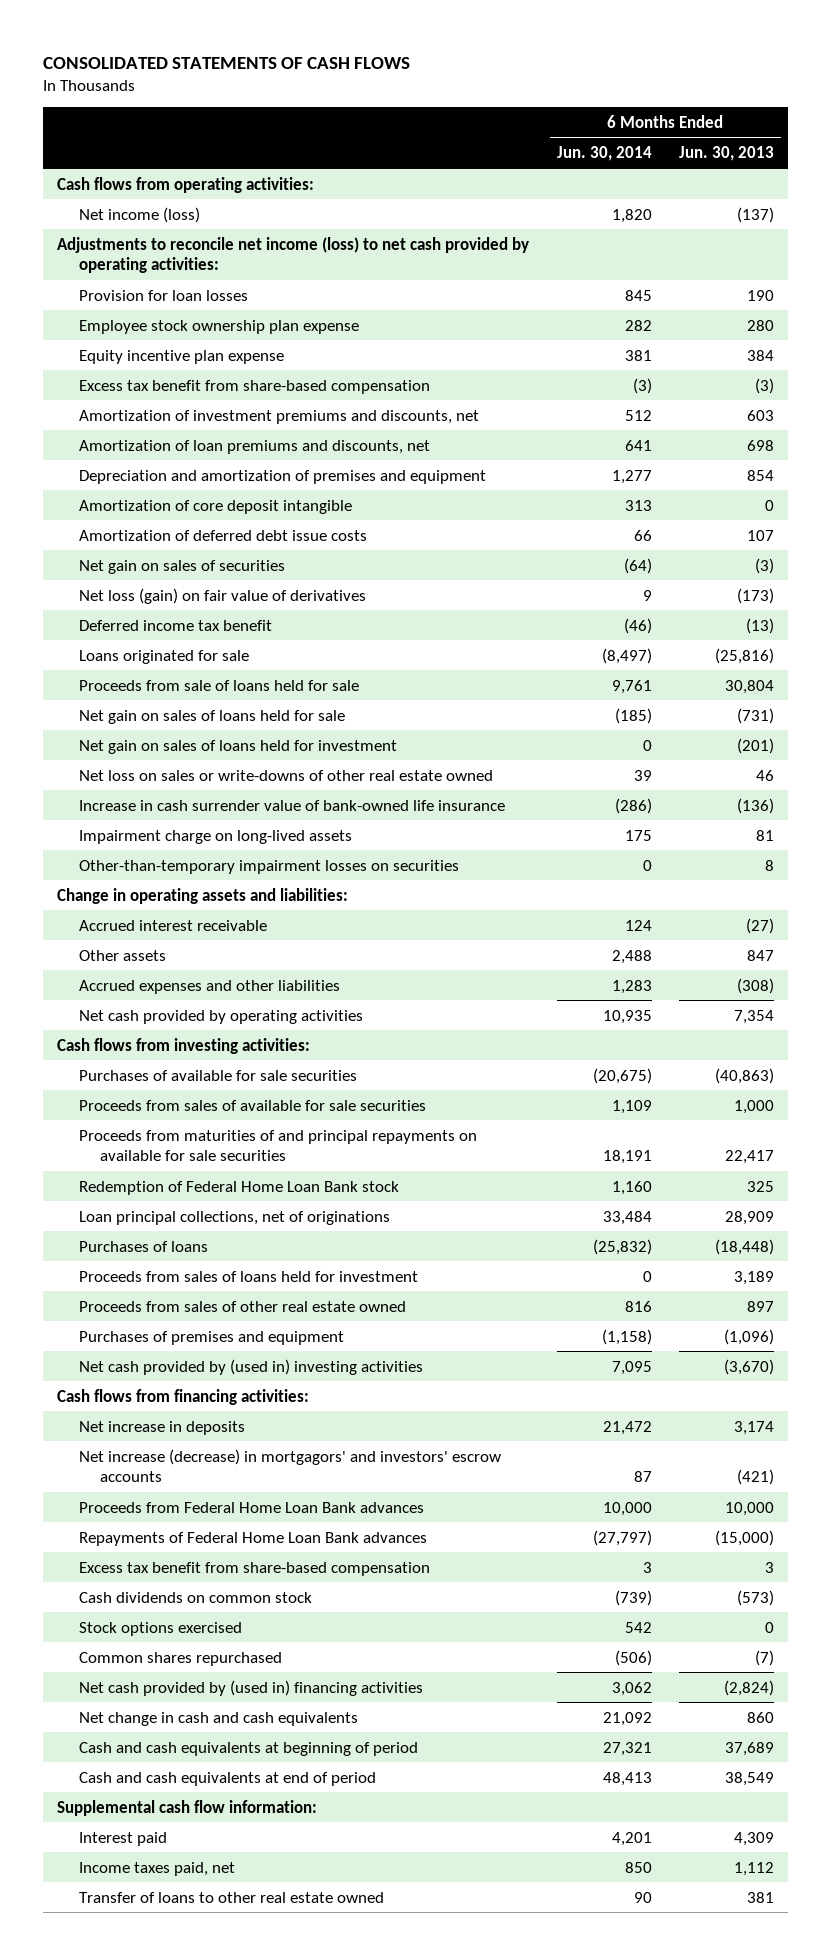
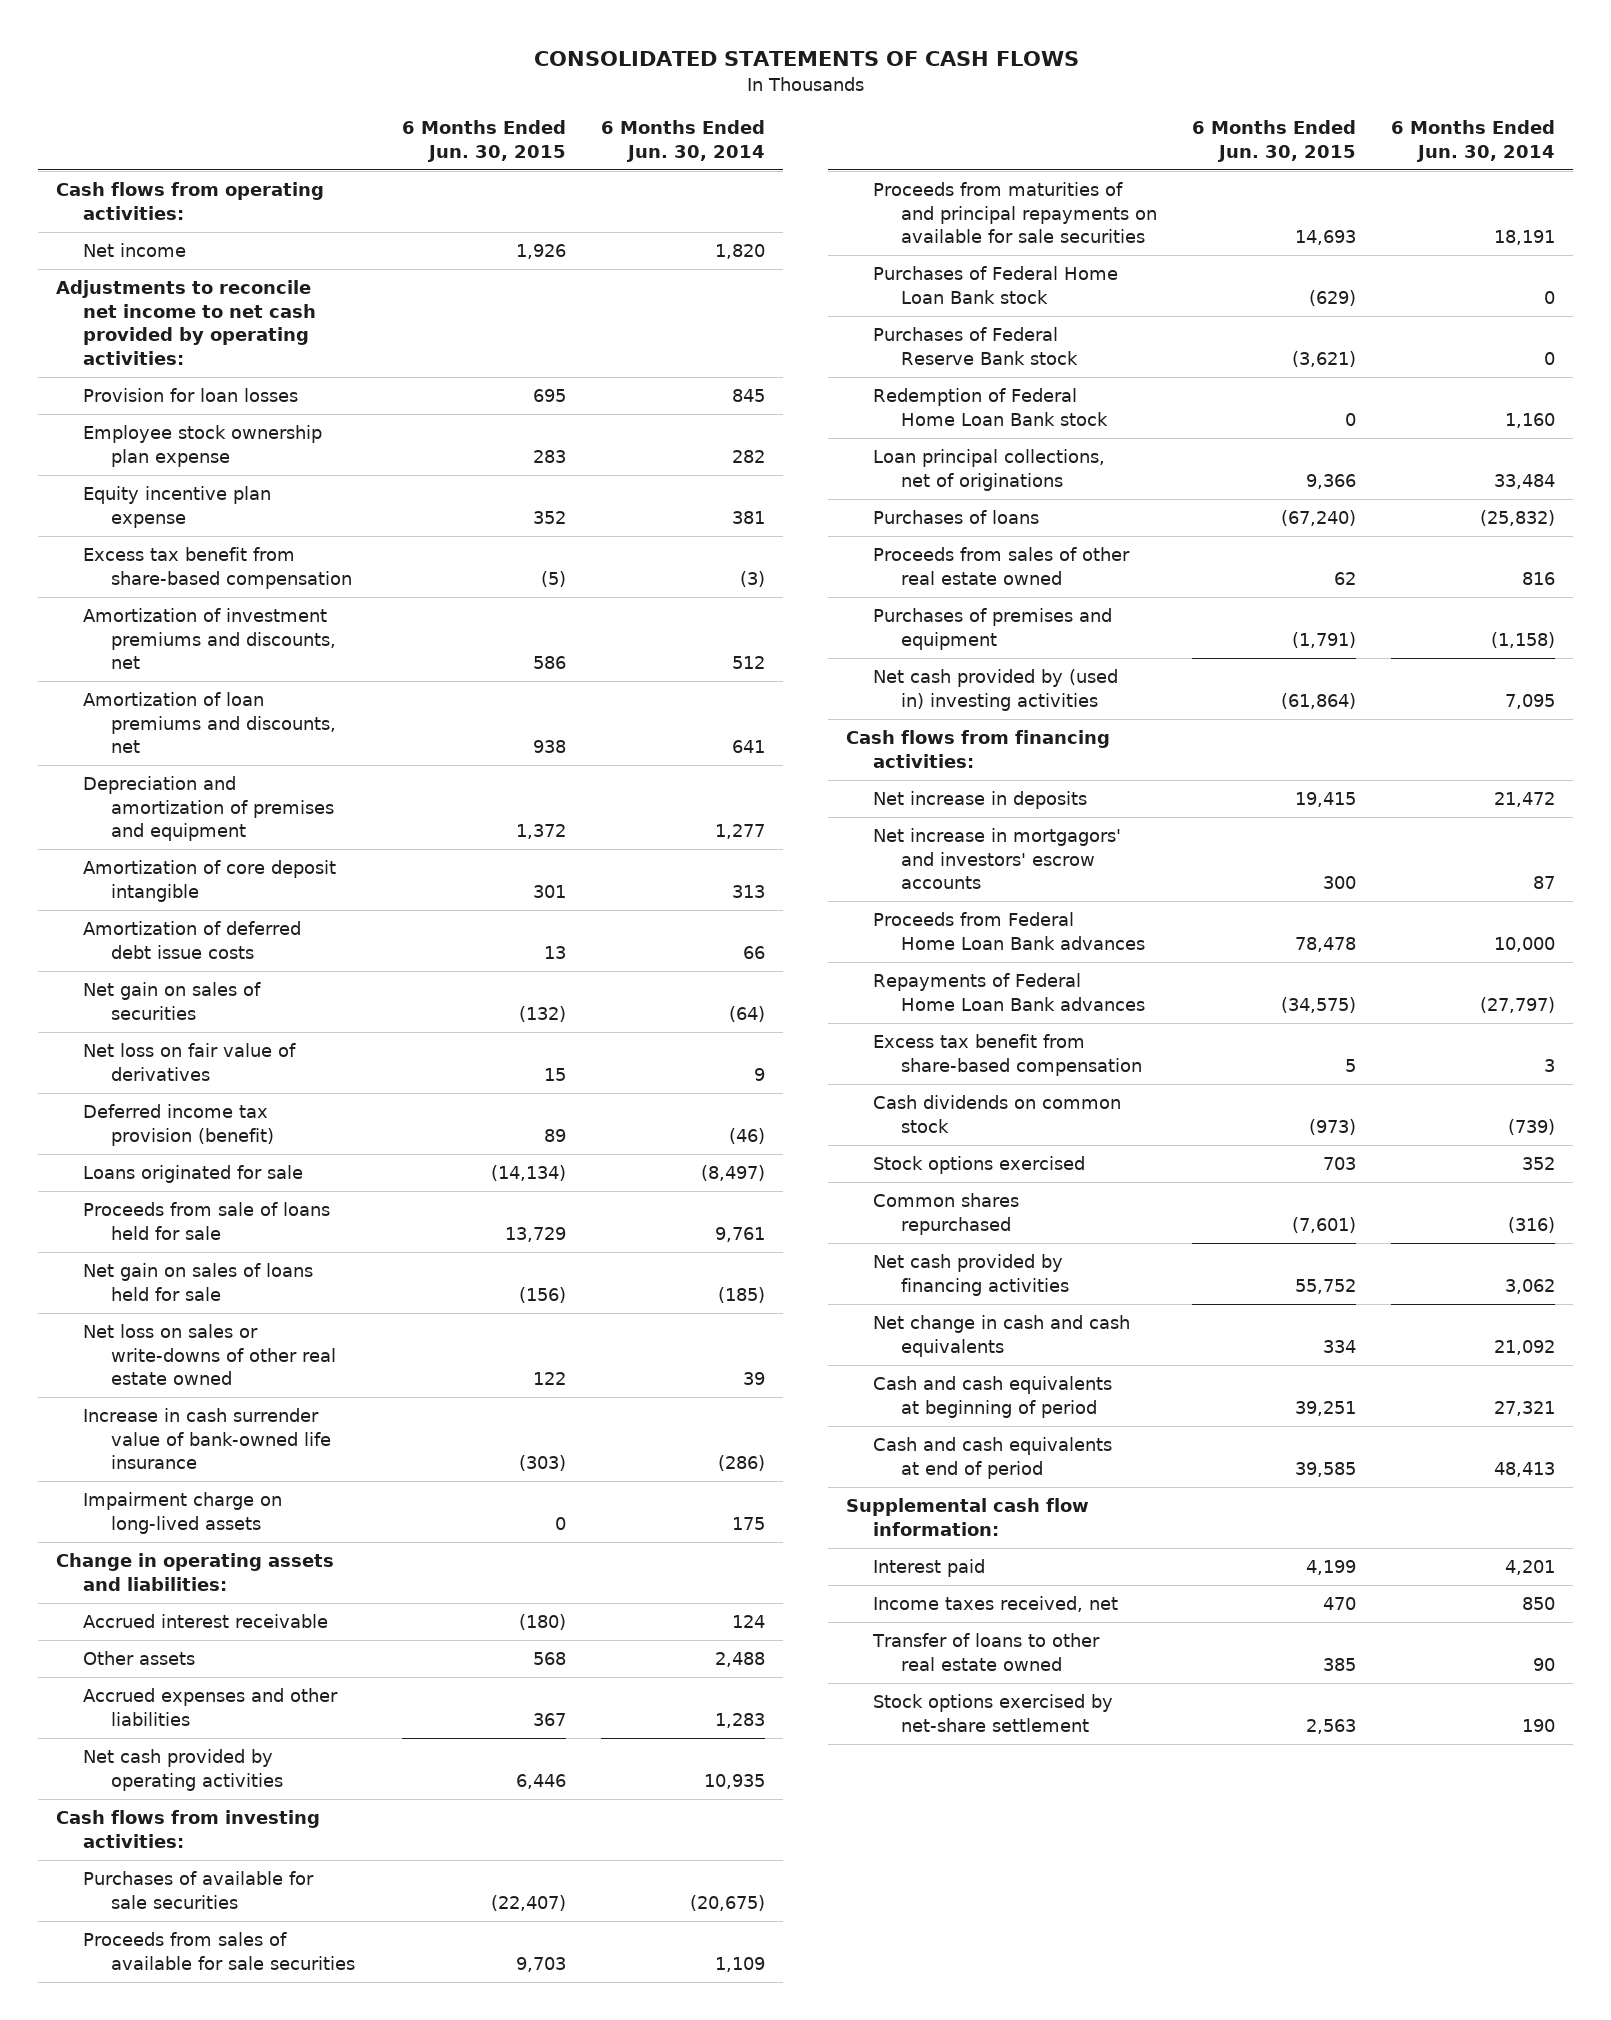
[679,146,775,162] Jun. 30, 2013 -> none
none -> [401,120,566,162] 6 Months Ended Jun. 30, 2015
[78,206,200,223] Net income (loss) -> [83,243,187,258] Net income
[57,236,530,273] Adjustments to reconcile net income (loss) to net cash provided by operating activities: -> [55,280,317,365] Adjustments to reconcile net income to net cash provided by operating activities:
[78,587,366,604] Net loss (gain) on fair value of derivatives -> [83,1043,297,1081] Net loss on fair value of derivatives
[78,619,272,631] Deferred income tax benefit -> [83,1104,274,1146] Deferred income tax provision (benefit)
[78,739,397,754] Net gain on sales of loans held for investment -> none
[78,859,459,874] Other-than-temporary impairment losses on securities -> none
none -> [873,266,1119,304] Purchases of Federal Home Loan Bank stock
none -> [873,327,1078,365] Purchases of Federal Reserve Bank stock
[78,1270,418,1282] Proceeds from sales of loans held for investment -> none
[78,1448,501,1482] Net increase (decrease) in mortgagors' and investors' escrow accounts -> [873,828,1122,890] Net increase in mortgagors' and investors' escrow accounts
[624,1621,652,1633] 542 -> [1522,1157,1556,1171] 352
[614,1649,652,1666] (506) -> [1508,1216,1556,1233] (316)
[78,1679,423,1696] Net cash provided by (used in) financing activities -> [873,1254,1069,1296] Net cash provided by financing activities
[78,1861,235,1876] Income taxes paid, net -> [873,1596,1119,1613] Income taxes received, net
none -> [873,1694,1114,1732] Stock options exercised by net-share settlement

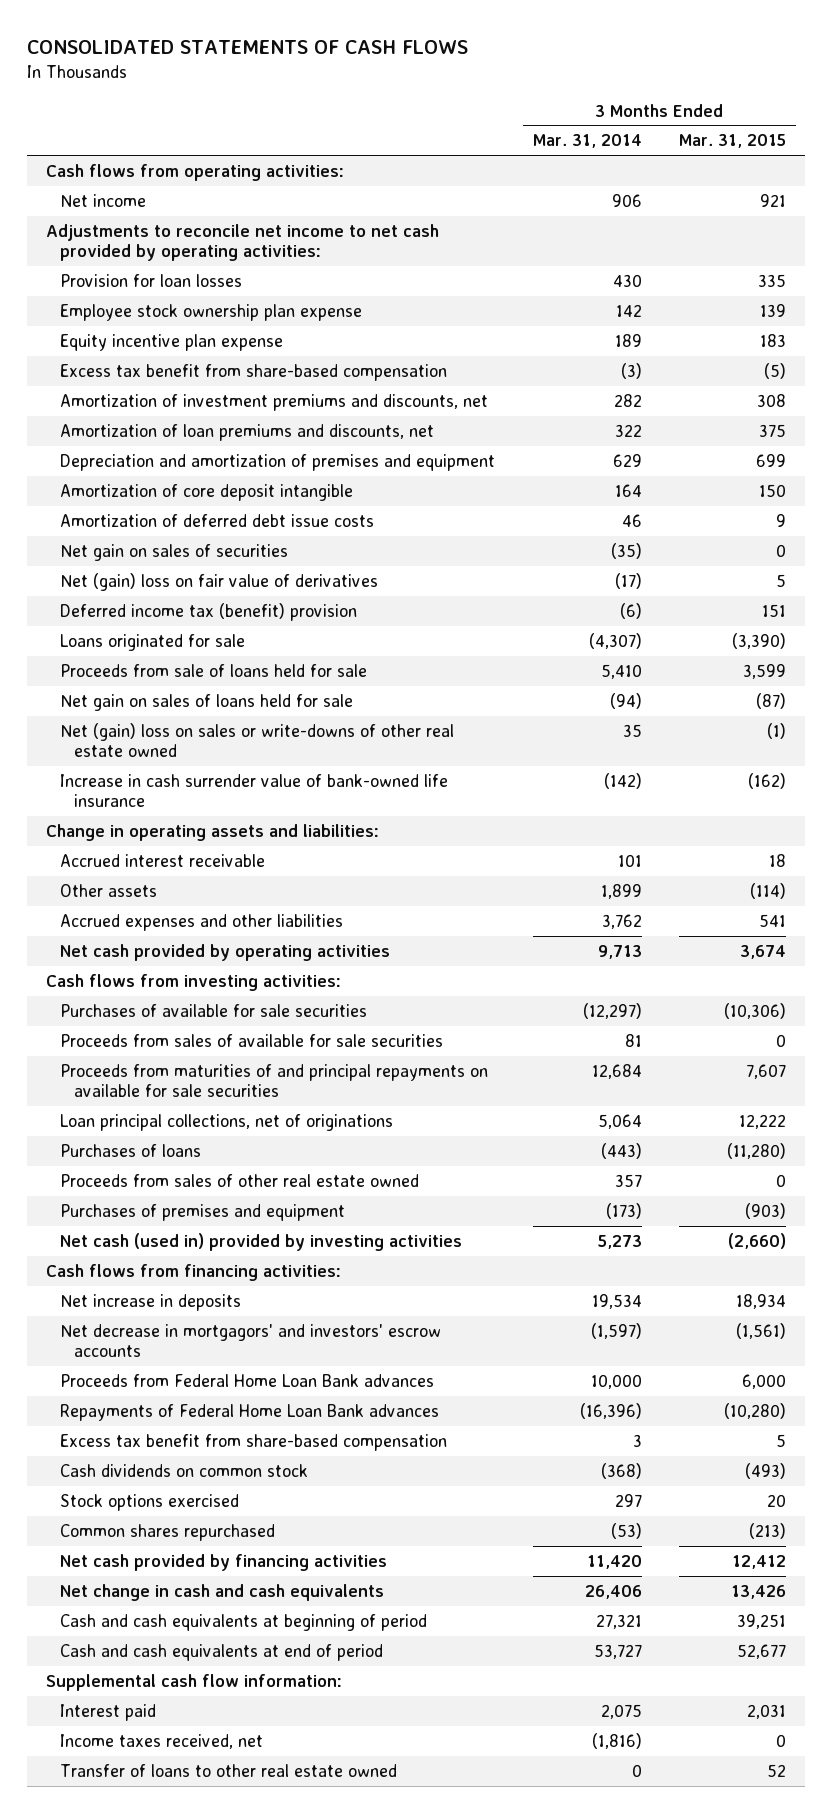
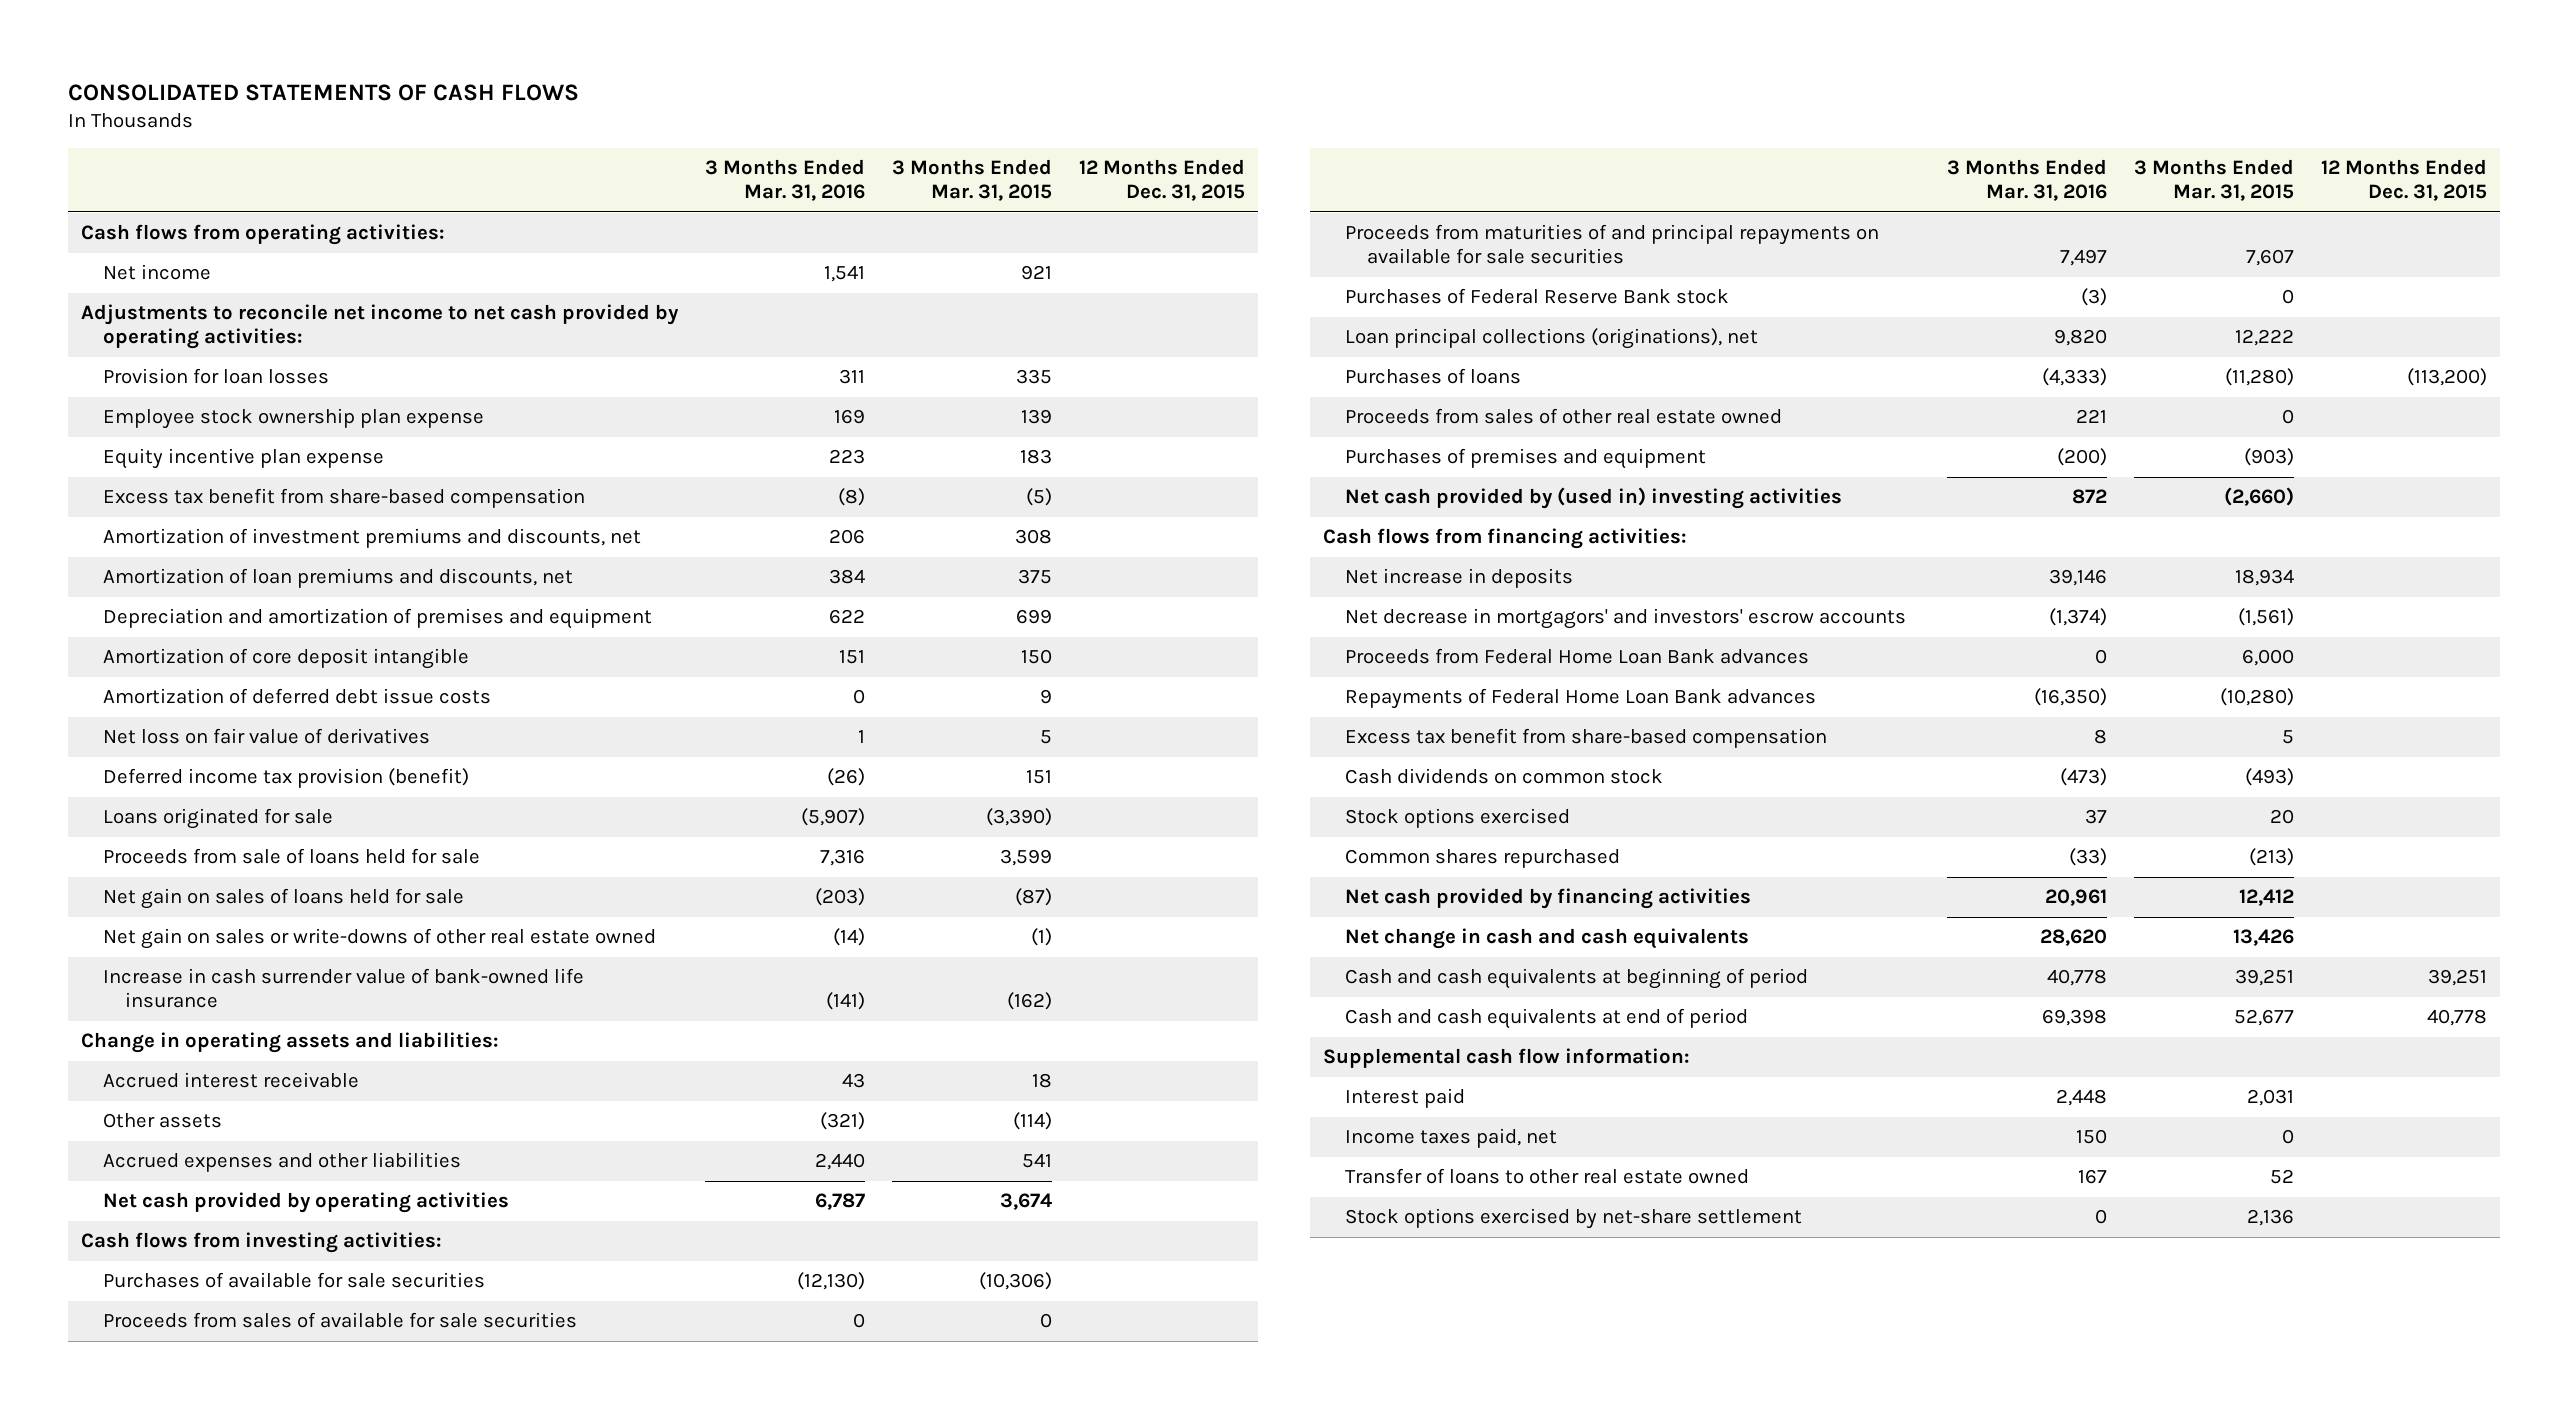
[532,134,642,149] Mar. 31, 2014 -> none
none -> [705,159,866,201] 3 Months Ended Mar. 31, 2016
none -> [1078,159,1245,201] 12 Months Ended Dec. 31, 2015
[60,543,289,561] Net gain on sales of securities -> none
[60,572,379,591] Net (gain) loss on fair value of derivatives -> [103,728,431,745] Net loss on fair value of derivatives
[60,602,358,621] Deferred income tax (benefit) provision -> [103,768,470,789] Deferred income tax provision (benefit)
[60,722,455,758] Net (gain) loss on sales or write-downs of other real estate owned -> [103,928,657,950] Net gain on sales or write-downs of other real estate owned
none -> [1344,288,1729,305] Purchases of Federal Reserve Bank stock
[60,1113,394,1131] Loan principal collections, net of originations -> [1344,328,1758,350] Loan principal collections (originations), net
[60,1232,463,1251] Net cash (used in) provided by investing activities -> [1344,487,1842,510] Net cash provided by (used in) investing activities
[60,1733,264,1749] Income taxes received, net -> [1344,1128,1557,1149] Income taxes paid, net
none -> [1344,1208,1802,1230] Stock options exercised by net-share settlement

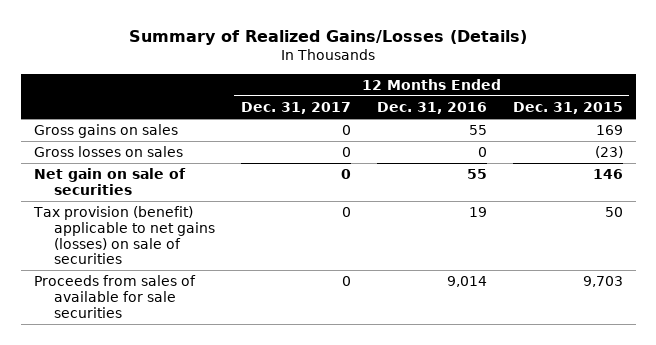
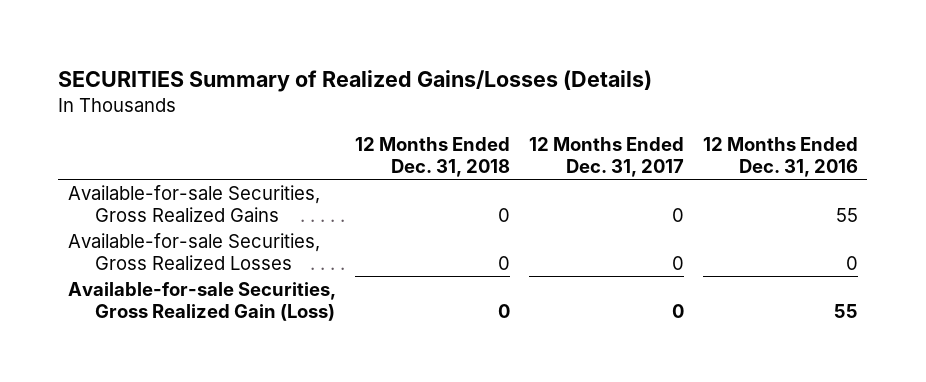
[129,29,528,45] Summary of Realized Gains/Losses (Details) -> [58,70,653,93] SECURITIES Summary of Realized Gains/Losses (Details)
[512,101,623,114] Dec. 31, 2015 -> none
none -> [354,137,510,177] 12 Months Ended Dec. 31, 2018
[32,206,215,265] Tax provision (benefit) applicable to net gains (losses) on sale of securities -> none
[33,275,196,318] Proceeds from sales of available for sale securities -> none
[33,124,178,139] Gross gains on sales -> [67,185,320,222] Available-for-sale Securities, Gross Realized Gains
[33,146,183,158] Gross losses on sales -> [67,233,320,270] Available-for-sale Securities, Gross Realized Losses
[33,168,186,195] Net gain on sale of securities -> [67,282,336,321] Available-for-sale Securities, Gross Realized Gain (Loss)

